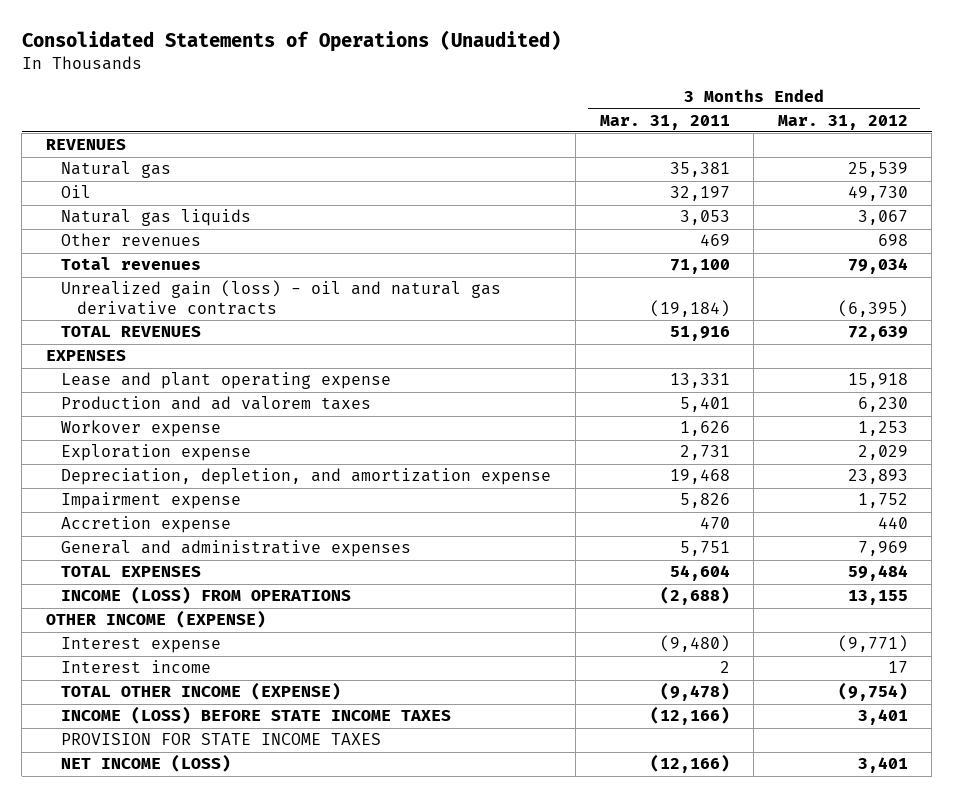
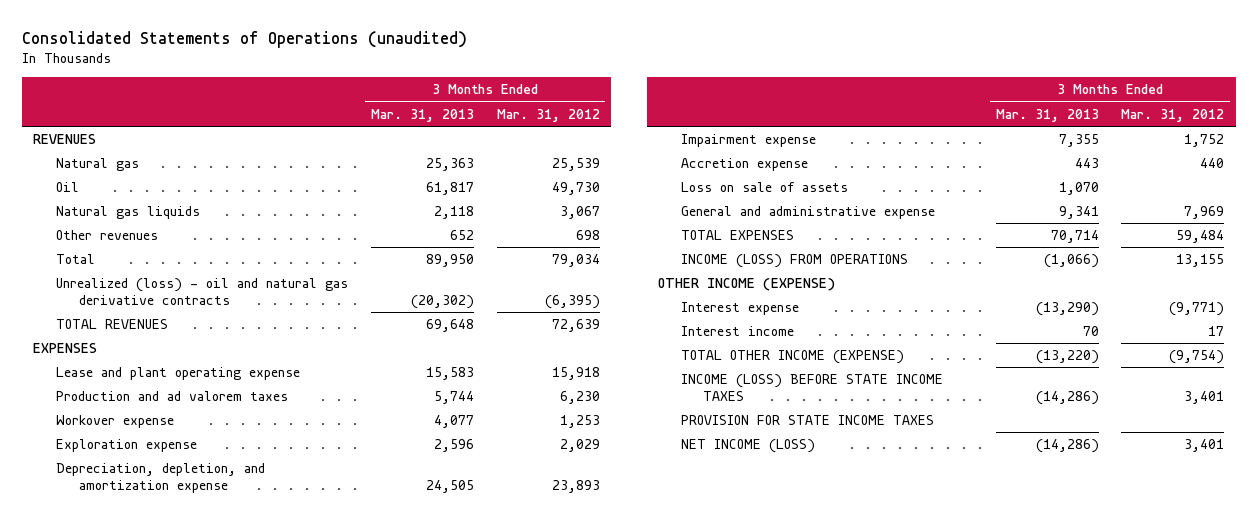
[21,29,561,52] Consolidated Statements of Operations (Unaudited) -> [21,30,467,48] Consolidated Statements of Operations (unaudited)
[599,114,730,130] Mar. 31, 2011 -> none
none -> [370,108,474,122] Mar. 31, 2013
[61,257,202,271] Total revenues -> [55,254,95,265] Total
[61,280,502,315] Unrealized gain (loss) - oil and natural gas derivative contracts -> [55,278,348,305] Unrealized (loss) - oil and natural gas derivative contracts
none -> [680,182,848,193] Loss on sale of assets
[61,540,412,558] General and administrative expenses -> [680,206,935,220] General and administrative expense

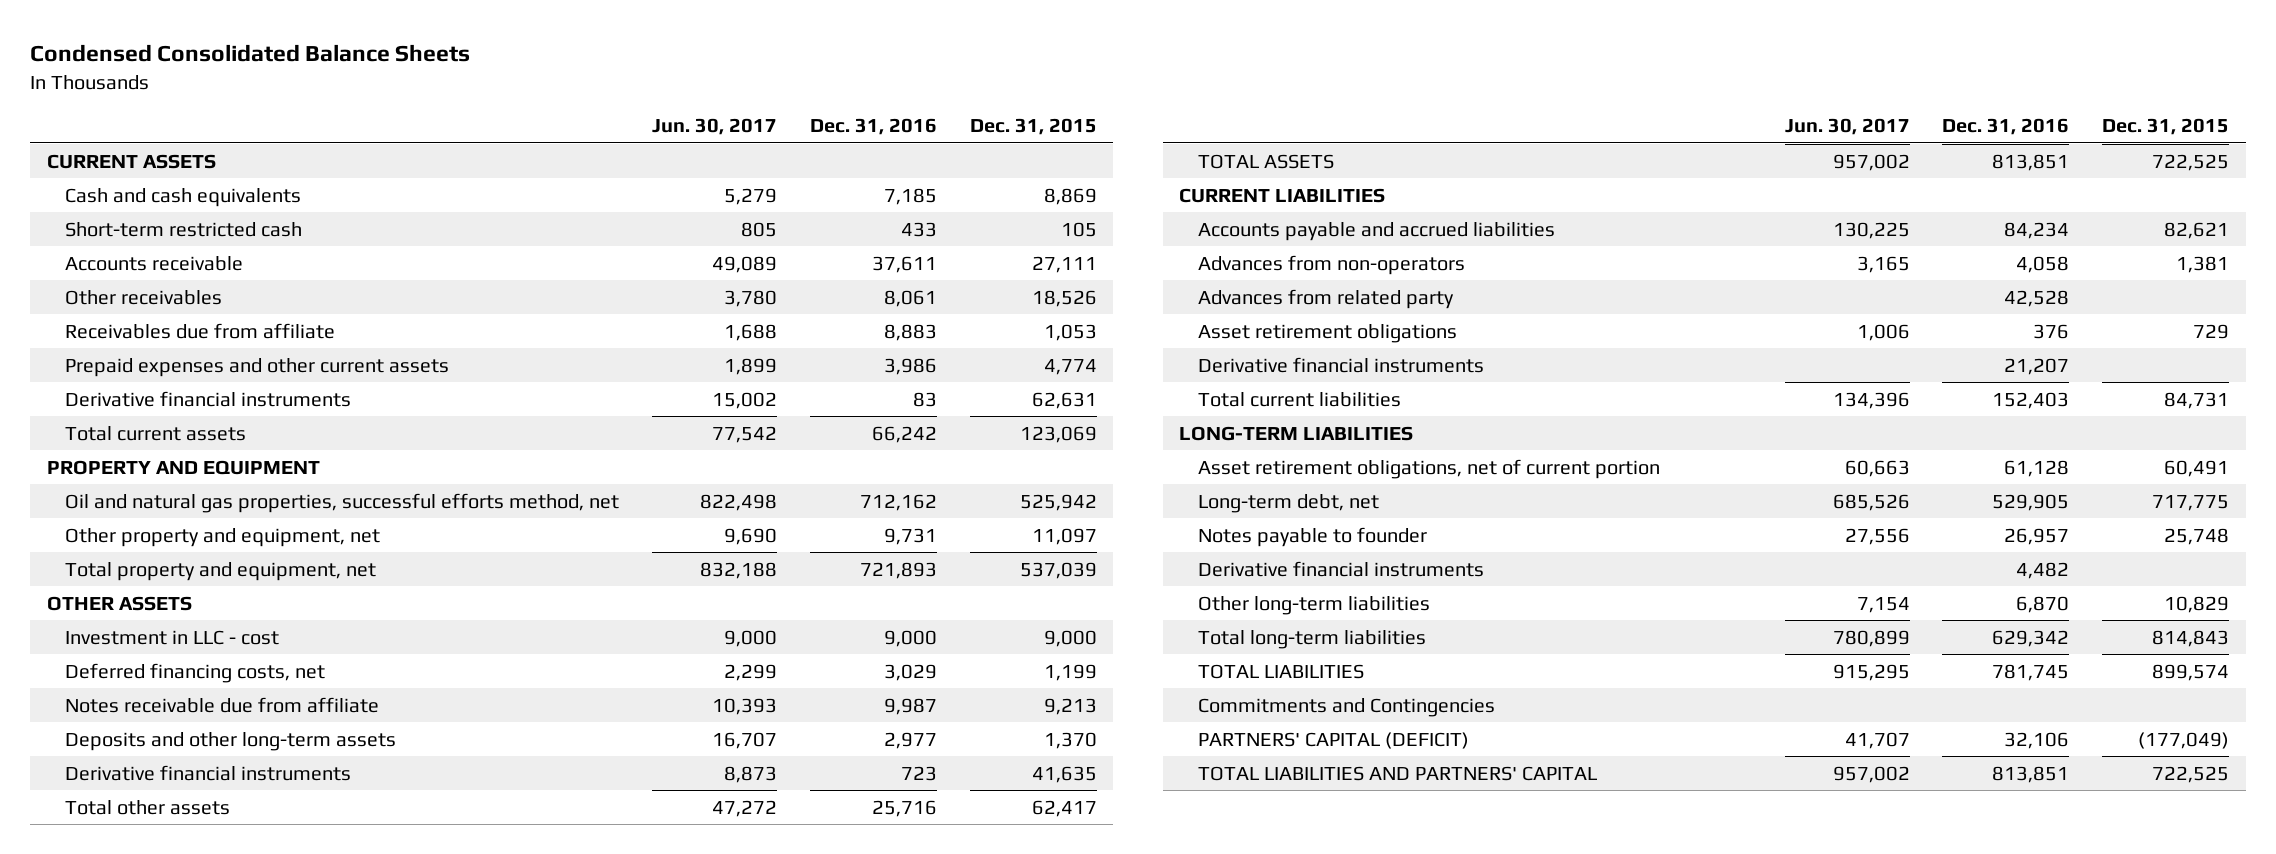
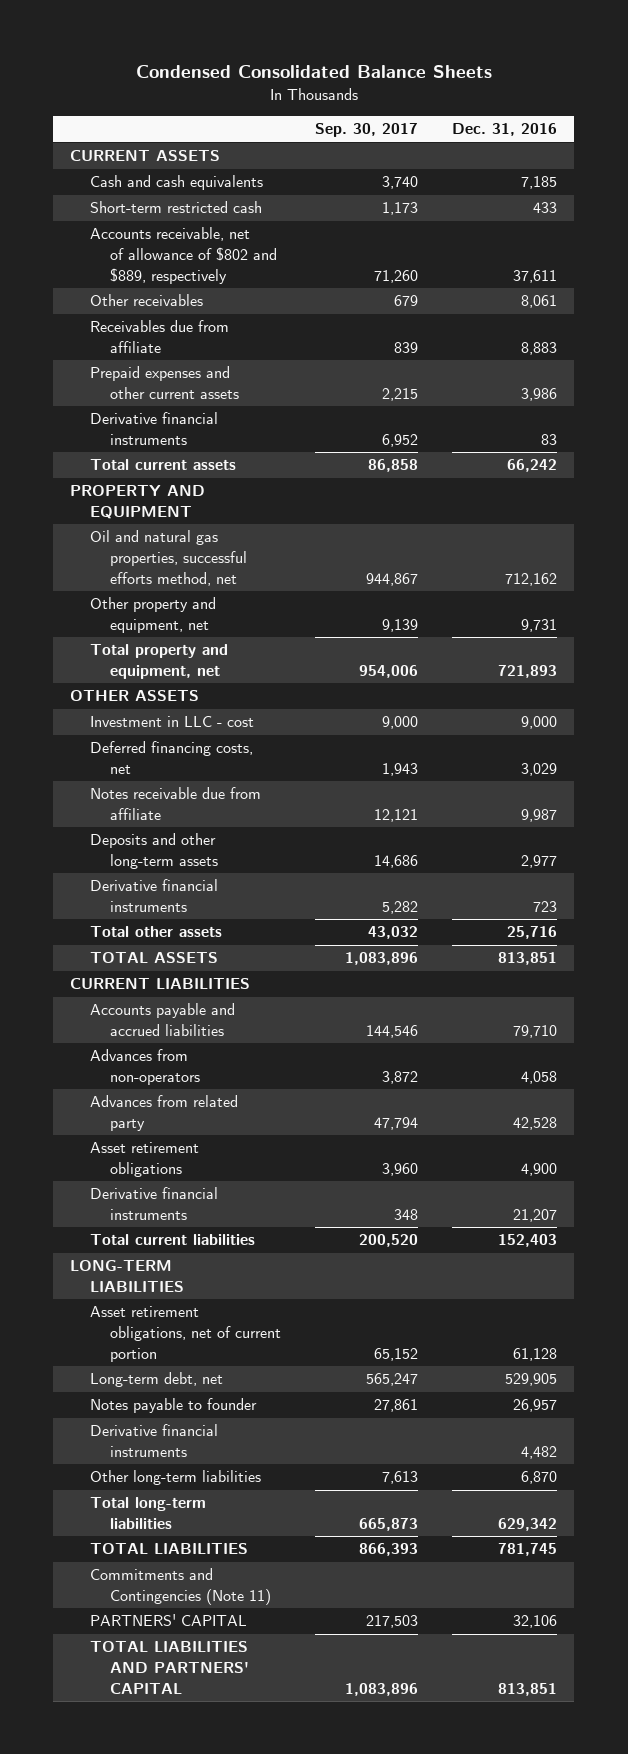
[651,118,777,136] Jun. 30, 2017 -> none
[969,118,1097,136] Dec. 31, 2015 -> none
none -> [315,123,419,138] Sep. 30, 2017
[65,255,244,271] Accounts receivable -> [90,227,278,284] Accounts receivable, net of allowance of $802 and $889, respectively
[2004,221,2070,239] 84,234 -> [513,1024,558,1038] 79,710
[2033,323,2070,339] 376 -> [521,1162,558,1176] 4,900
[1197,697,1495,717] Commitments and Contingencies -> [90,1568,272,1605] Commitments and Contingencies (Note 11)
[1197,731,1469,749] PARTNERS' CAPITAL (DEFICIT) -> [90,1614,248,1627] PARTNERS' CAPITAL

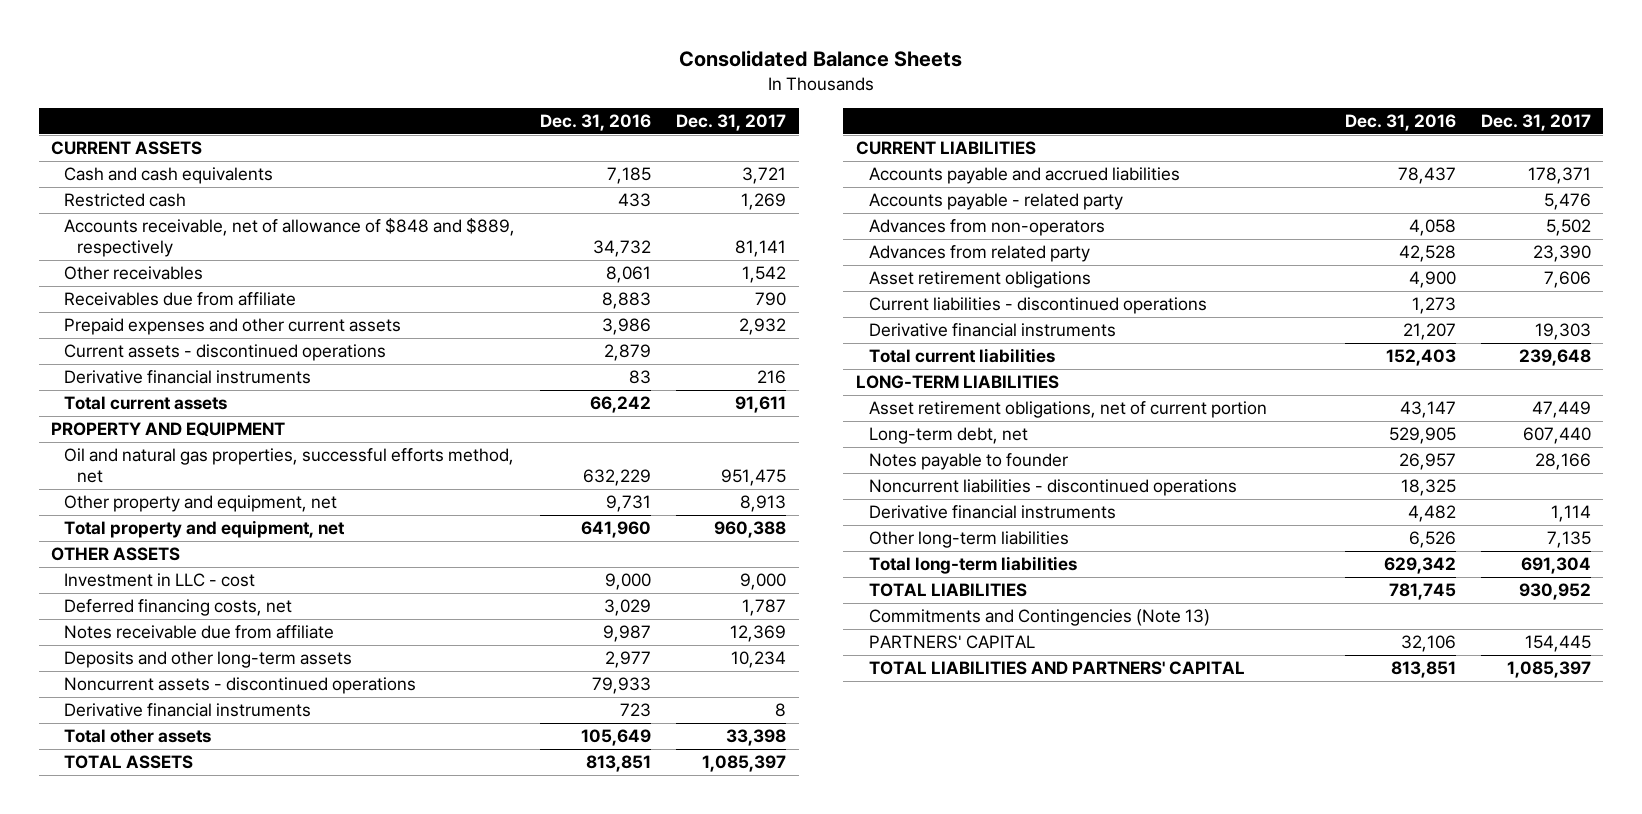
[135,65,492,79] Condensed Consolidated Balance Sheets -> [679,50,963,68] Consolidated Balance Sheets
[315,123,419,138] Sep. 30, 2017 -> none
none -> [676,114,787,132] Dec. 31, 2017
[90,201,263,214] Short-term restricted cash -> [64,193,187,208] Restricted cash
[90,227,278,284] Accounts receivable, net of allowance of $802 and $889, respectively -> [64,218,516,258] Accounts receivable, net of allowance of $848 and $889, respectively
[513,269,558,283] 37,611 -> [593,240,652,258] 34,732
none -> [64,344,387,362] Current assets - discontinued operations
[505,572,558,586] 712,162 -> [583,469,652,487] 632,229
[498,664,558,678] 721,893 -> [581,521,652,539] 641,960
none -> [64,677,417,695] Noncurrent assets - discontinued operations
[507,926,558,940] 25,716 -> [581,729,652,747] 105,649
[513,1024,558,1038] 79,710 -> [1397,167,1456,185] 78,437
none -> [868,193,1123,211] Accounts payable - related party
none -> [868,297,1207,315] Current liabilities - discontinued operations
[513,1347,558,1361] 61,128 -> [1399,401,1456,419] 43,147
none -> [868,479,1237,497] Noncurrent liabilities - discontinued operations
[521,1471,558,1485] 6,870 -> [1408,531,1456,549] 6,526
[90,1568,272,1605] Commitments and Contingencies (Note 11) -> [868,609,1210,627] Commitments and Contingencies (Note 13)

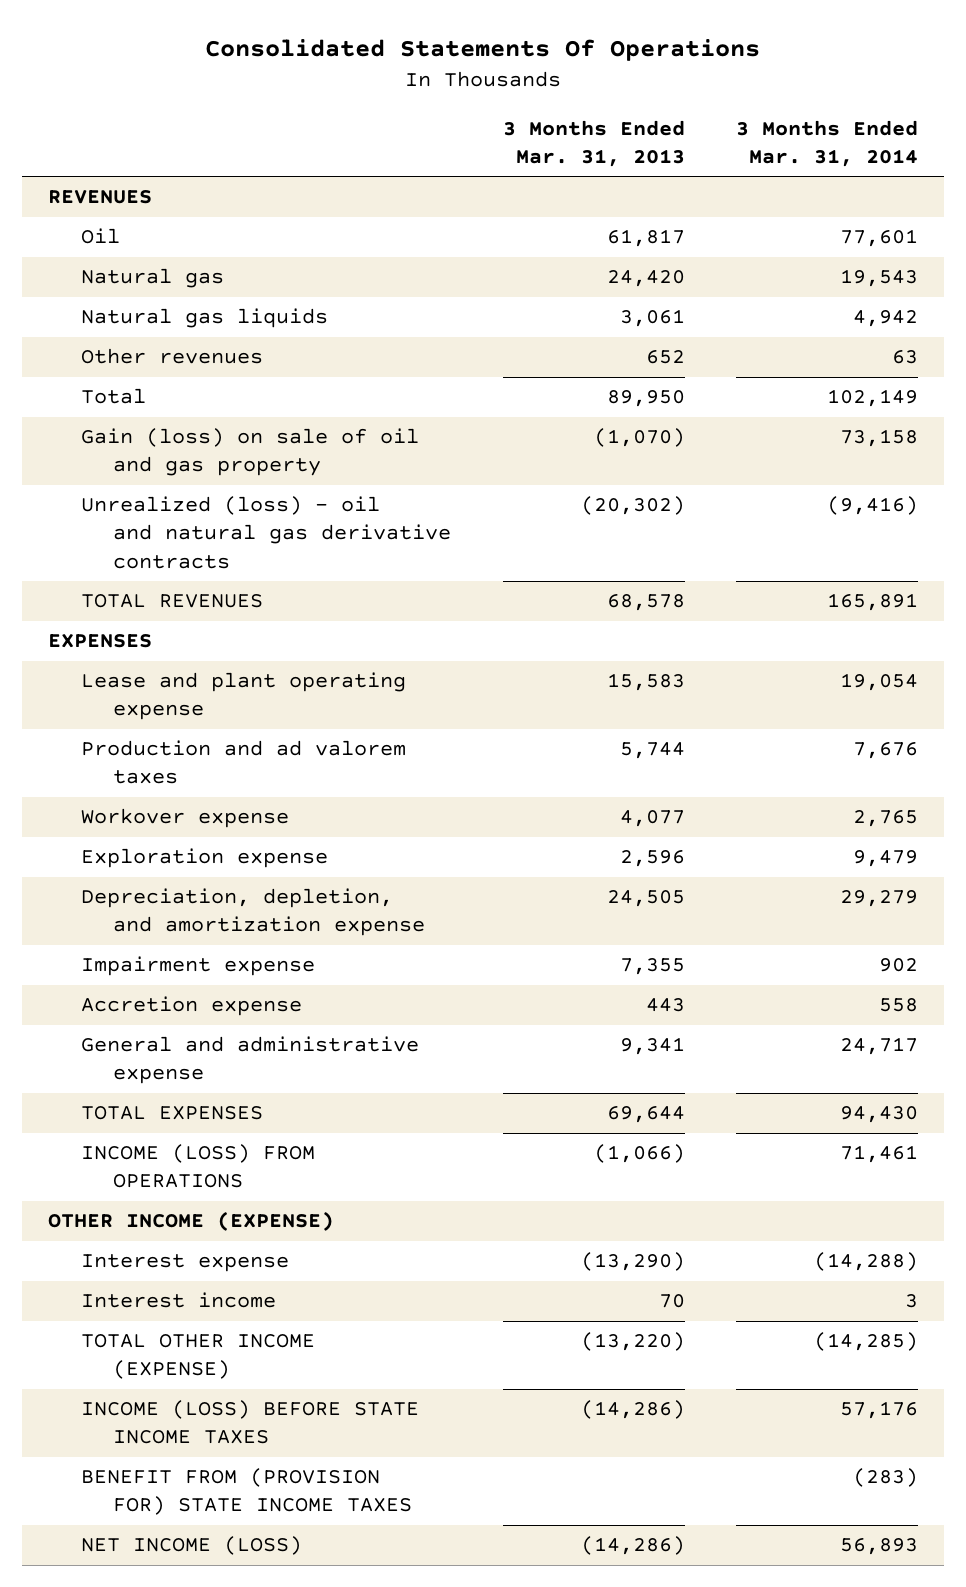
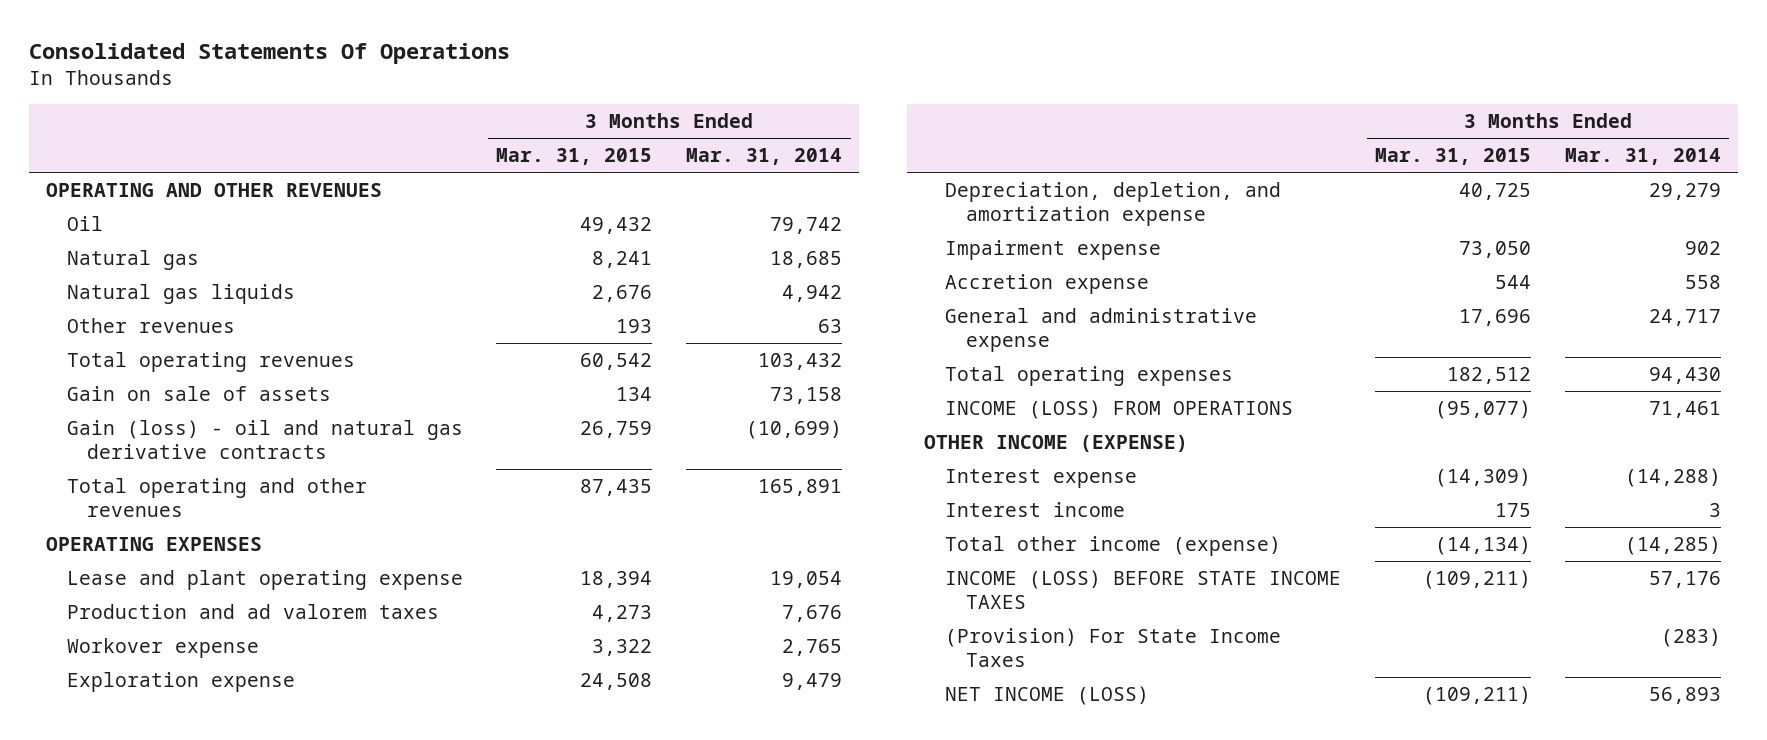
[502,119,685,167] 3 Months Ended Mar. 31, 2013 -> none
none -> [496,148,653,166] Mar. 31, 2015
[47,190,152,205] REVENUES -> [45,182,382,197] OPERATING AND OTHER REVENUES
[840,229,919,248] 77,601 -> [770,216,843,234] 79,742
[840,269,919,288] 19,543 -> [770,250,843,268] 18,685
[80,388,146,405] Total -> [66,351,355,372] Total operating revenues
[827,389,919,408] 102,149 -> [758,352,843,370] 103,432
[80,428,419,477] Gain (loss) on sale of oil and gas property -> [66,385,331,401] Gain on sale of assets
[80,496,452,569] Unrealized (loss) - oil and natural gas derivative contracts -> [66,419,463,459] Gain (loss) - oil and natural gas derivative contracts
[827,496,919,516] (9,416) -> [746,419,843,439] (10,699)
[80,594,263,609] TOTAL REVENUES -> [66,477,367,517] Total operating and other revenues
[47,634,152,649] EXPENSES -> [45,536,262,551] OPERATING EXPENSES
[80,1106,263,1121] TOTAL EXPENSES -> [945,365,1234,386] Total operating expenses
[80,1334,315,1380] TOTAL OTHER INCOME (EXPENSE) -> [945,535,1282,556] Total other income (expense)
[80,1468,413,1516] BENEFIT FROM (PROVISION FOR) STATE INCOME TAXES -> [945,627,1282,667] (Provision) For State Income Taxes

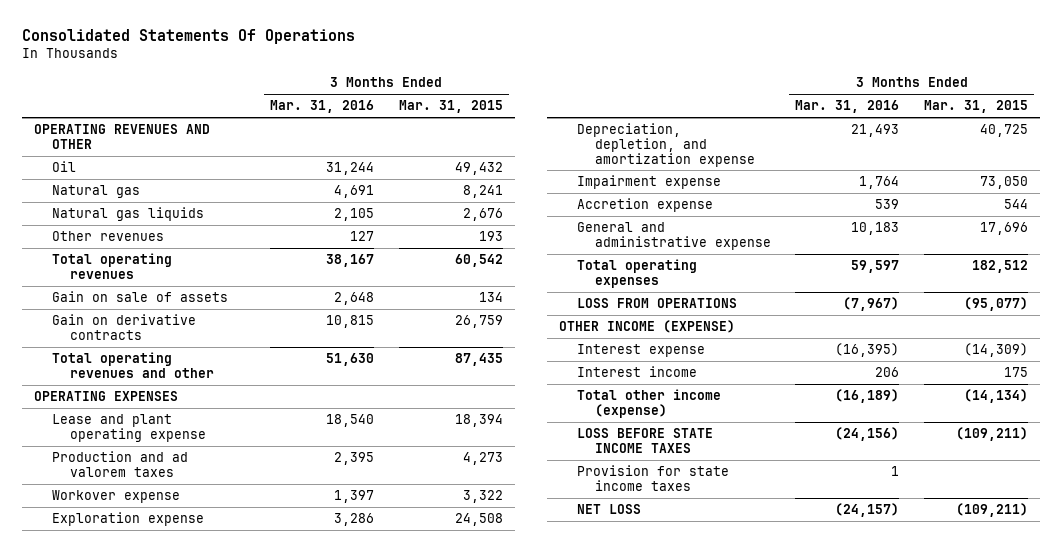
[686,148,843,166] Mar. 31, 2014 -> none
none -> [270,100,375,114] Mar. 31, 2016
[45,182,382,197] OPERATING AND OTHER REVENUES -> [33,124,210,149] OPERATING REVENUES AND OTHER
[66,419,463,459] Gain (loss) - oil and natural gas derivative contracts -> [51,314,196,340] Gain on derivative contracts
[66,477,367,517] Total operating and other revenues -> [51,352,214,378] Total operating revenues and other
[945,399,1294,419] INCOME (LOSS) FROM OPERATIONS -> [576,298,737,309] LOSS FROM OPERATIONS
[945,569,1342,609] INCOME (LOSS) BEFORE STATE INCOME TAXES -> [576,428,713,453] LOSS BEFORE STATE INCOME TAXES
[945,627,1282,667] (Provision) For State Income Taxes -> [576,465,729,491] Provision for state income taxes
[945,685,1150,705] NET INCOME (LOSS) -> [576,504,641,515] NET LOSS

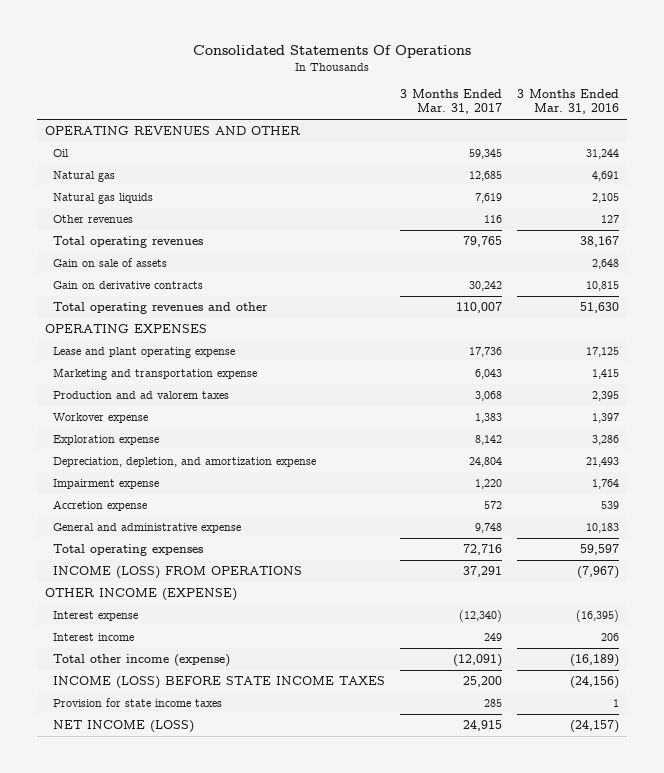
[398,100,503,114] Mar. 31, 2015 -> none
none -> [400,88,503,114] 3 Months Ended Mar. 31, 2017
[326,414,375,428] 18,540 -> [586,347,620,358] 17,125
none -> [53,368,258,381] Marketing and transportation expense
[576,298,737,309] LOSS FROM OPERATIONS -> [53,566,303,580] INCOME (LOSS) FROM OPERATIONS
[576,428,713,453] LOSS BEFORE STATE INCOME TAXES -> [53,676,386,690] INCOME (LOSS) BEFORE STATE INCOME TAXES
[576,504,641,515] NET LOSS -> [53,720,195,734] NET INCOME (LOSS)

